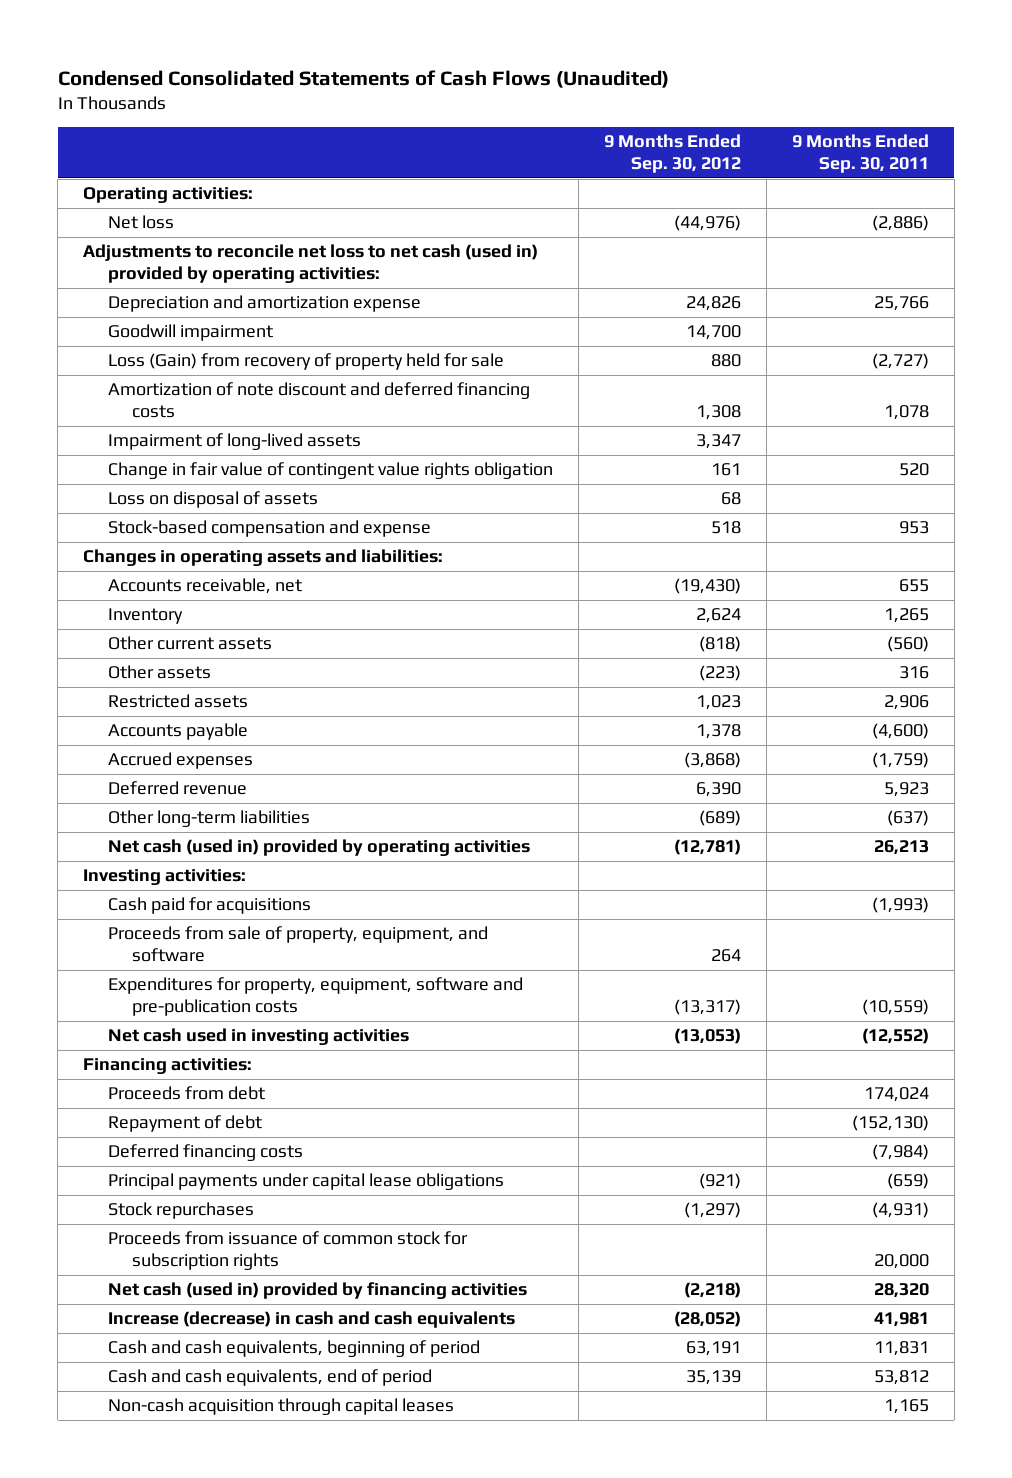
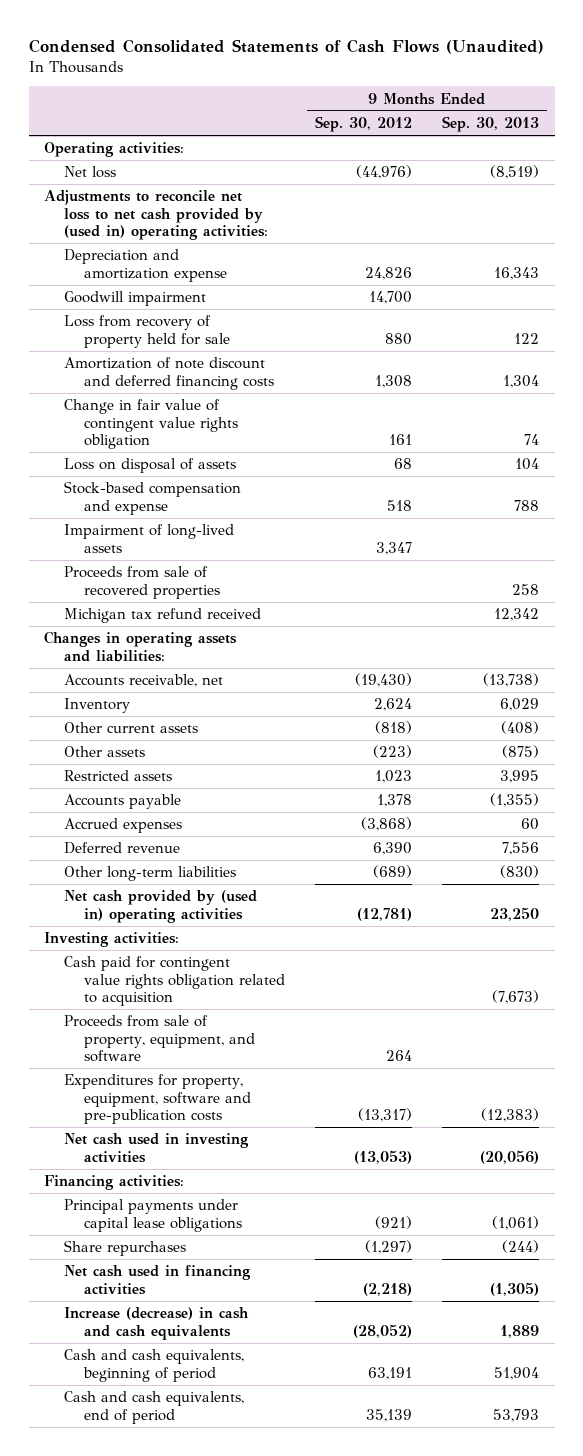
[791,133,929,174] 9 Months Ended Sep. 30, 2011 -> none
none -> [442,116,540,133] Sep. 30, 2013
[83,244,539,284] Adjustments to reconcile net loss to net cash (used in) provided by operating activities: -> [43,190,268,241] Adjustments to reconcile net loss to net cash provided by (used in) operating activities:
[107,353,504,371] Loss (Gain) from recovery of property held for sale -> [63,315,230,348] Loss from recovery of property held for sale
[107,433,361,451] Impairment of long-lived assets -> [63,524,234,553] Impairment of long-lived assets
none -> [63,566,220,599] Proceeds from sale of recovered properties
none -> [63,608,261,624] Michigan tax refund received
[107,839,530,857] Net cash (used in) provided by operating activities -> [63,890,257,923] Net cash provided by (used in) operating activities
[107,897,311,915] Cash paid for acquisitions -> [63,956,285,1007] Cash paid for contingent value rights obligation related to acquisition
[107,1086,265,1101] Proceeds from debt -> none
[107,1115,262,1133] Repayment of debt -> none
[107,1144,303,1162] Deferred financing costs -> none
[107,1231,468,1271] Proceeds from issuance of common stock for subscription rights -> none
[107,1202,254,1220] Stock repurchases -> [63,1240,186,1257] Share repurchases
[107,1282,527,1300] Net cash (used in) provided by financing activities -> [63,1265,251,1295] Net cash used in financing activities
[107,1398,454,1416] Non-cash acquisition through capital leases -> none

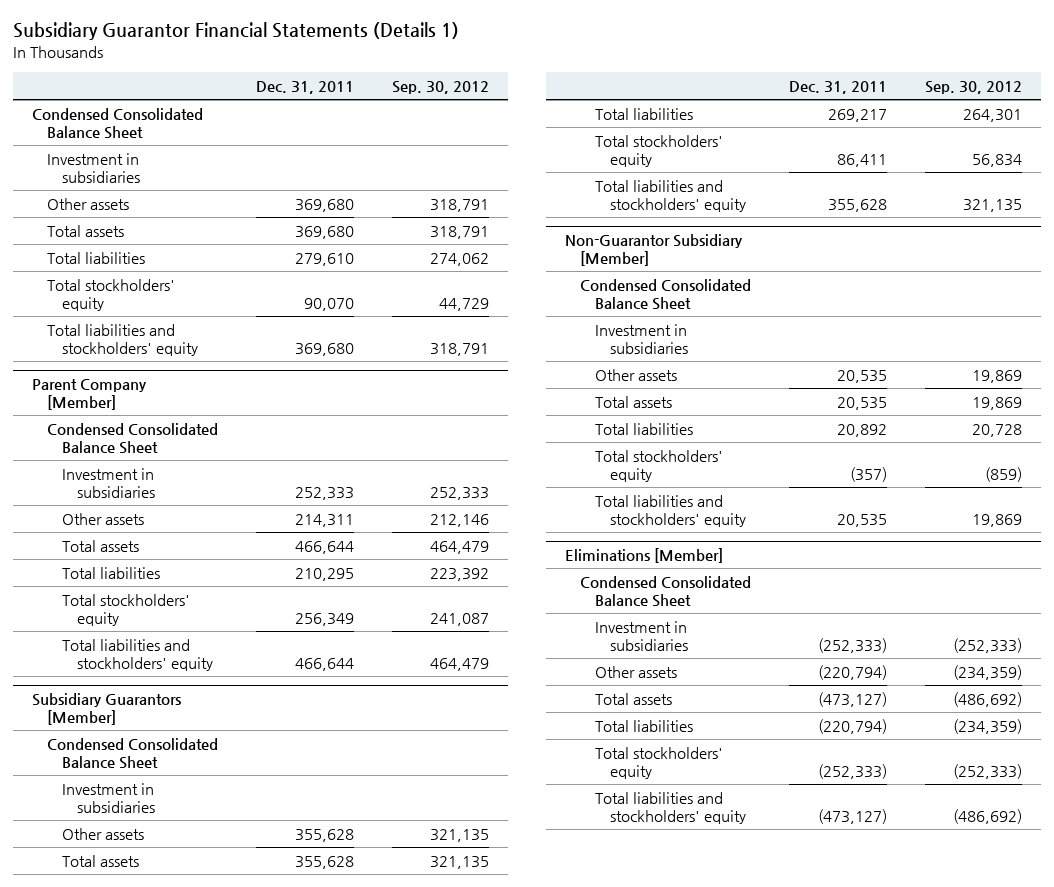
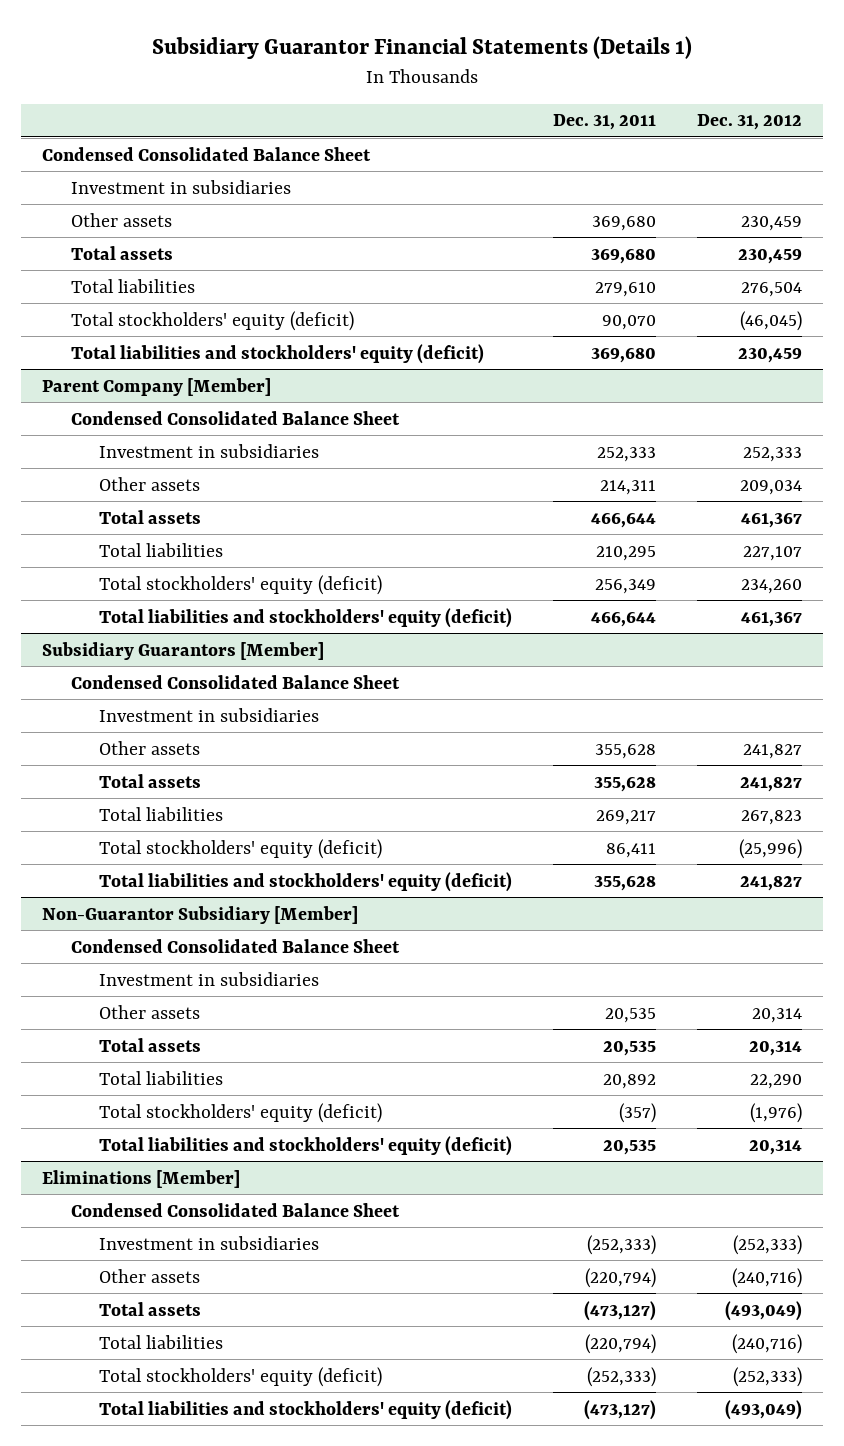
[391,80,489,94] Sep. 30, 2012 -> none
none -> [697,114,803,131] Dec. 31, 2012
[46,278,175,312] Total stockholders' equity -> [70,310,354,331] Total stockholders' equity (deficit)
[46,323,198,357] Total liabilities and stockholders' equity -> [70,343,484,364] Total liabilities and stockholders' equity (deficit)
[61,593,190,627] Total stockholders' equity -> [99,574,383,595] Total stockholders' equity (deficit)
[61,638,213,672] Total liabilities and stockholders' equity -> [99,607,513,628] Total liabilities and stockholders' equity (deficit)
[594,134,723,168] Total stockholders' equity -> [99,838,383,859] Total stockholders' equity (deficit)
[594,179,746,213] Total liabilities and stockholders' equity -> [99,871,513,892] Total liabilities and stockholders' equity (deficit)
[594,449,723,483] Total stockholders' equity -> [99,1102,383,1123] Total stockholders' equity (deficit)
[594,494,746,528] Total liabilities and stockholders' equity -> [99,1135,513,1156] Total liabilities and stockholders' equity (deficit)
[594,746,723,780] Total stockholders' equity -> [99,1366,383,1387] Total stockholders' equity (deficit)
[594,791,746,825] Total liabilities and stockholders' equity -> [99,1399,513,1420] Total liabilities and stockholders' equity (deficit)

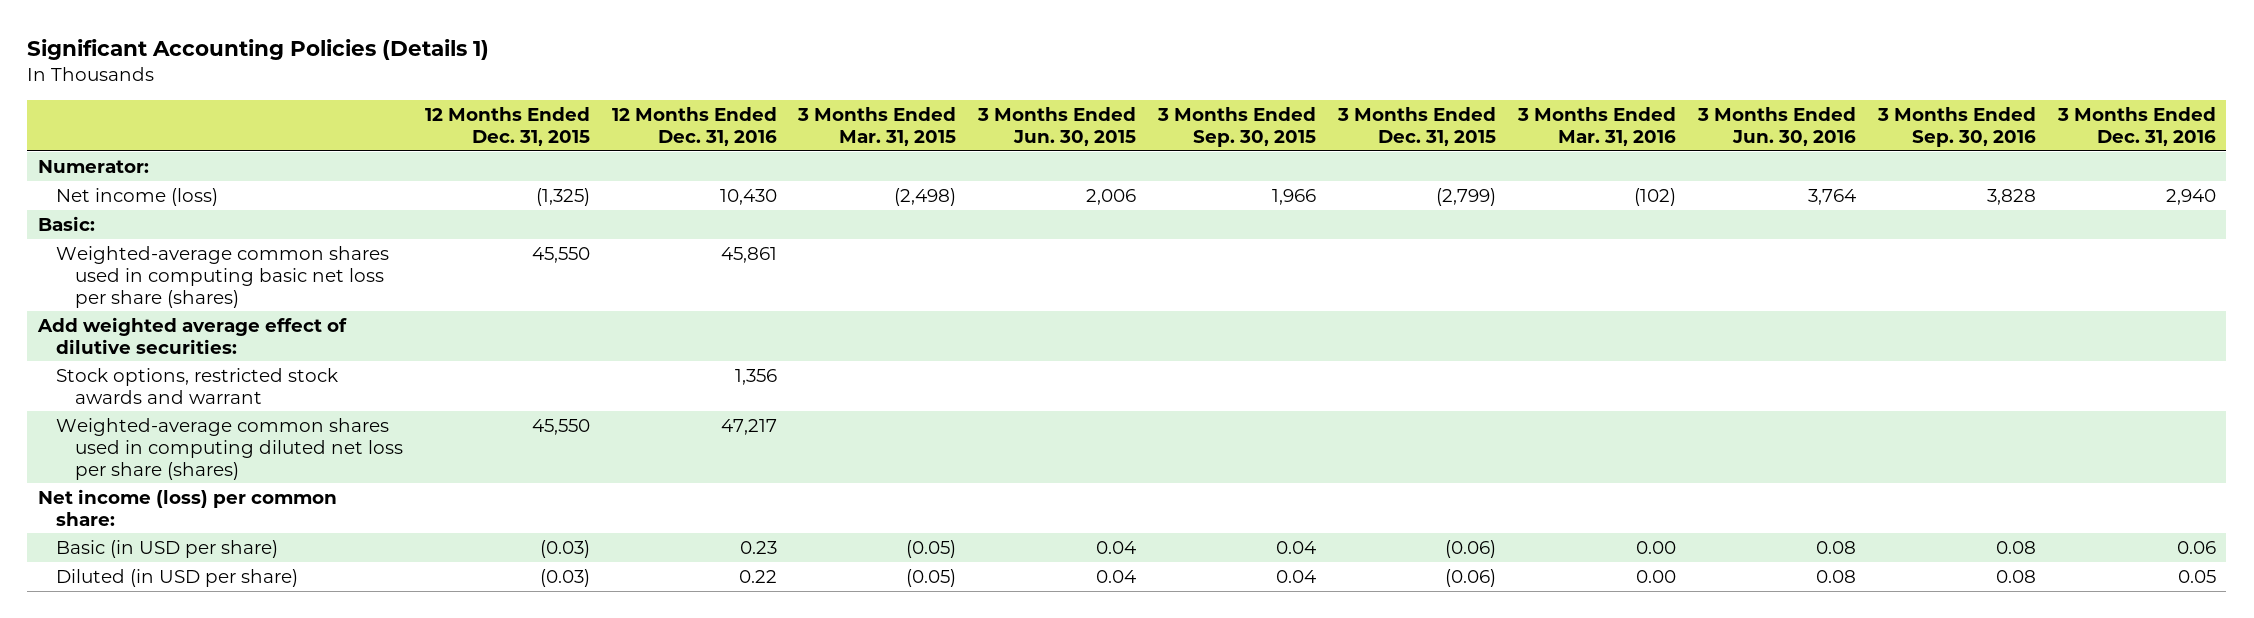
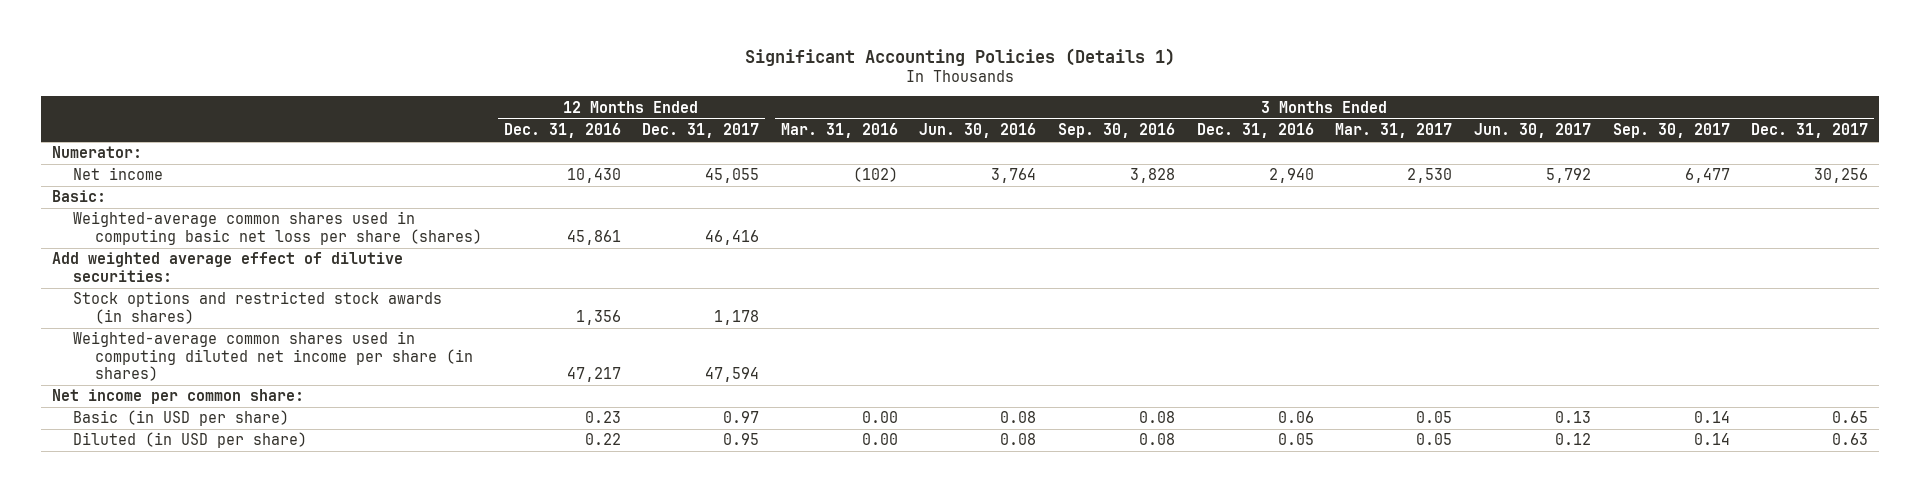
[424,107,590,146] 12 Months Ended Dec. 31, 2015 -> none
[797,107,957,146] 3 Months Ended Mar. 31, 2015 -> none
[977,107,1137,146] 3 Months Ended Jun. 30, 2015 -> none
[1157,107,1317,147] 3 Months Ended Sep. 30, 2015 -> none
[1337,107,1497,146] 3 Months Ended Dec. 31, 2015 -> none
none -> [642,123,760,139] Dec. 31, 2017
none -> [1335,123,1453,139] Mar. 31, 2017
none -> [1473,123,1591,139] Jun. 30, 2017
none -> [1612,123,1730,139] Sep. 30, 2017
none -> [1751,123,1869,139] Dec. 31, 2017
[56,187,219,206] Net income (loss) -> [73,167,164,181] Net income
[56,367,339,404] Stock options, restricted stock awards and warrant -> [73,291,443,324] Stock options and restricted stock awards (in shares)
[56,417,403,480] Weighted-average common shares used in computing diluted net loss per share (shares) -> [73,331,473,382] Weighted-average common shares used in computing diluted net income per share (in shares)
[38,488,338,526] Net income (loss) per common share: -> [51,389,304,405] Net income per common share:

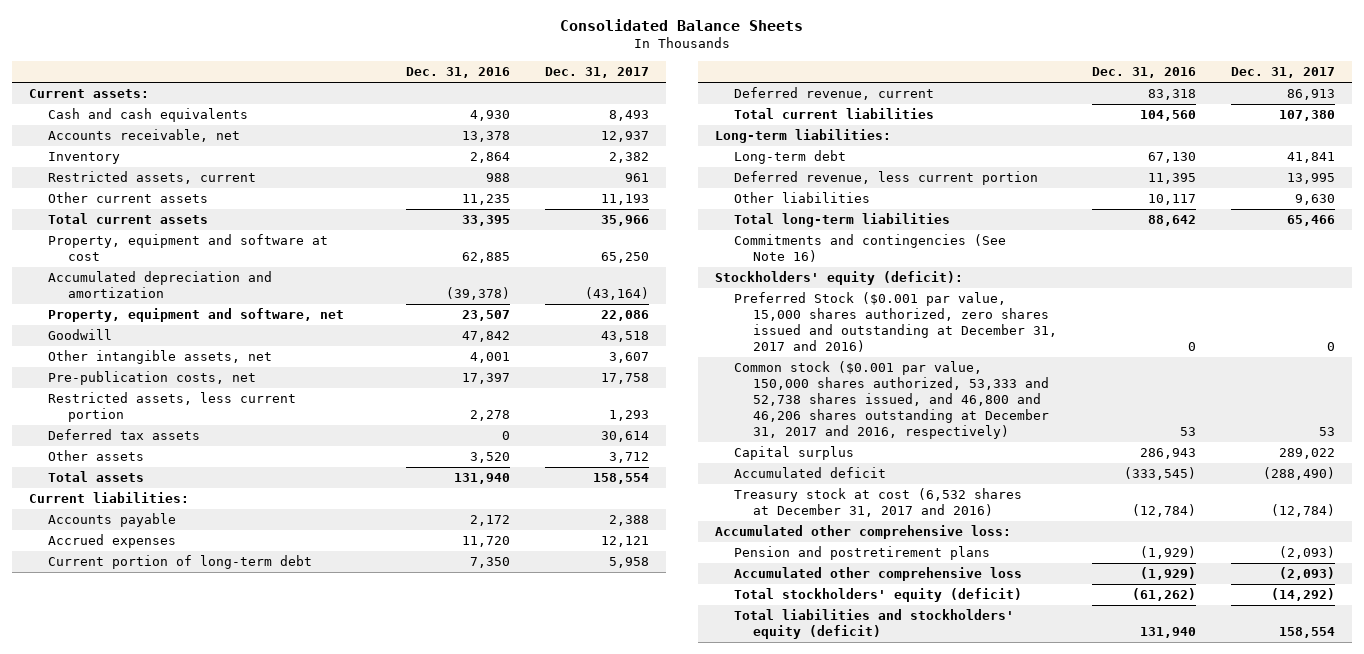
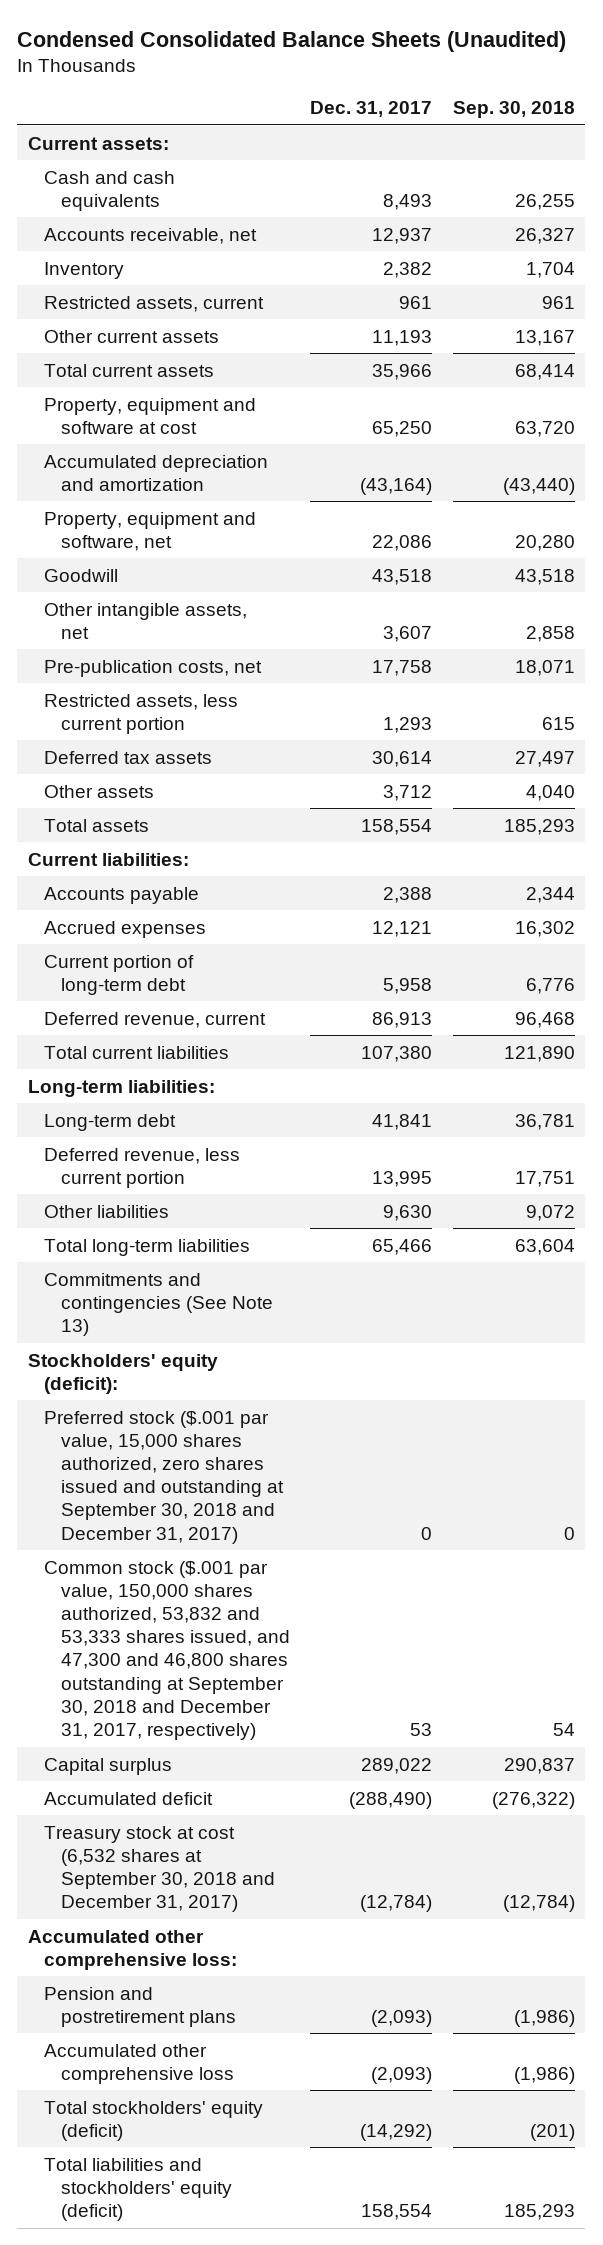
[559,19,803,32] Consolidated Balance Sheets -> [17,30,567,52] Condensed Consolidated Balance Sheets (Unaudited)
[406,67,511,79] Dec. 31, 2016 -> none
none -> [452,101,575,119] Sep. 30, 2018
[734,234,1007,263] Commitments and contingencies (See Note 16) -> [44,1272,273,1336] Commitments and contingencies (See Note 13)
[734,292,1058,352] Preferred Stock ($0.001 par value, 15,000 shares authorized, zero shares issued and outstanding at December 31, 2017 and 2016) -> [44,1410,284,1544] Preferred stock ($.001 par value, 15,000 shares authorized, zero shares issued and outstanding at September 30, 2018 and December 31, 2017)
[734,361,1050,439] Common stock ($0.001 par value, 150,000 shares authorized, 53,333 and 52,738 shares issued, and 46,800 and 46,206 shares outstanding at December 31, 2017 and 2016, respectively) -> [44,1560,290,1740] Common stock ($.001 par value, 150,000 shares authorized, 53,832 and 53,333 shares issued, and 47,300 and 46,800 shares outstanding at September 30, 2018 and December 31, 2017, respectively)
[734,488,1023,518] Treasury stock at cost (6,532 shares at December 31, 2017 and 2016) -> [44,1825,275,1913] Treasury stock at cost (6,532 shares at September 30, 2018 and December 31, 2017)

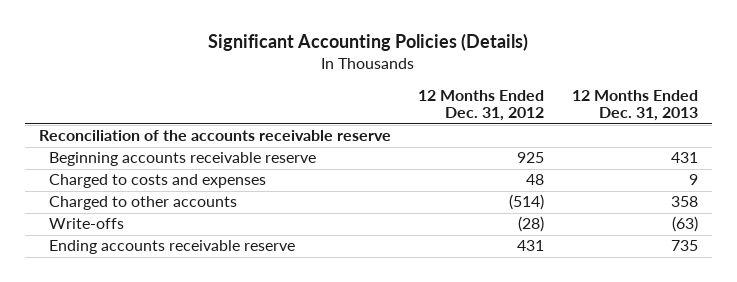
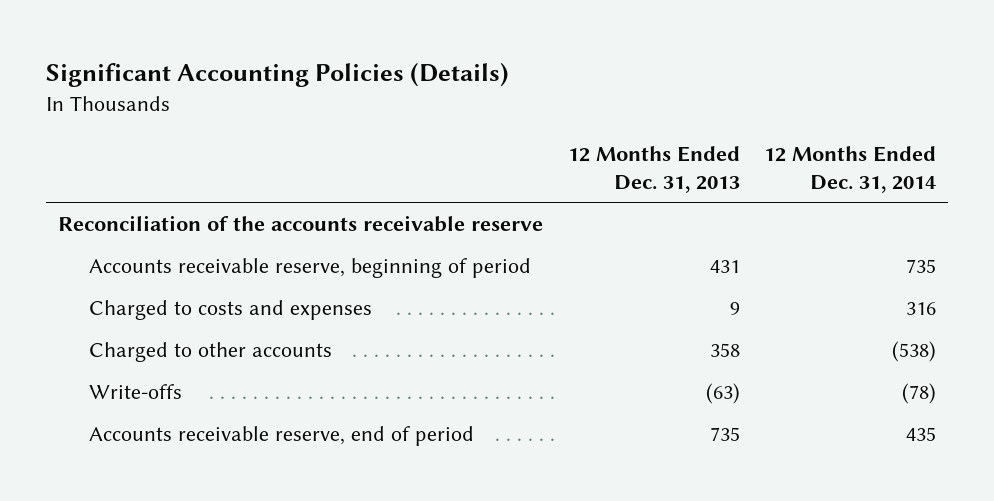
[418,89,545,122] 12 Months Ended Dec. 31, 2012 -> none
none -> [764,146,937,193] 12 Months Ended Dec. 31, 2014
[49,152,317,167] Beginning accounts receivable reserve -> [89,258,532,279] Accounts receivable reserve, beginning of period
[49,240,296,255] Ending accounts receivable reserve -> [89,426,475,447] Accounts receivable reserve, end of period

